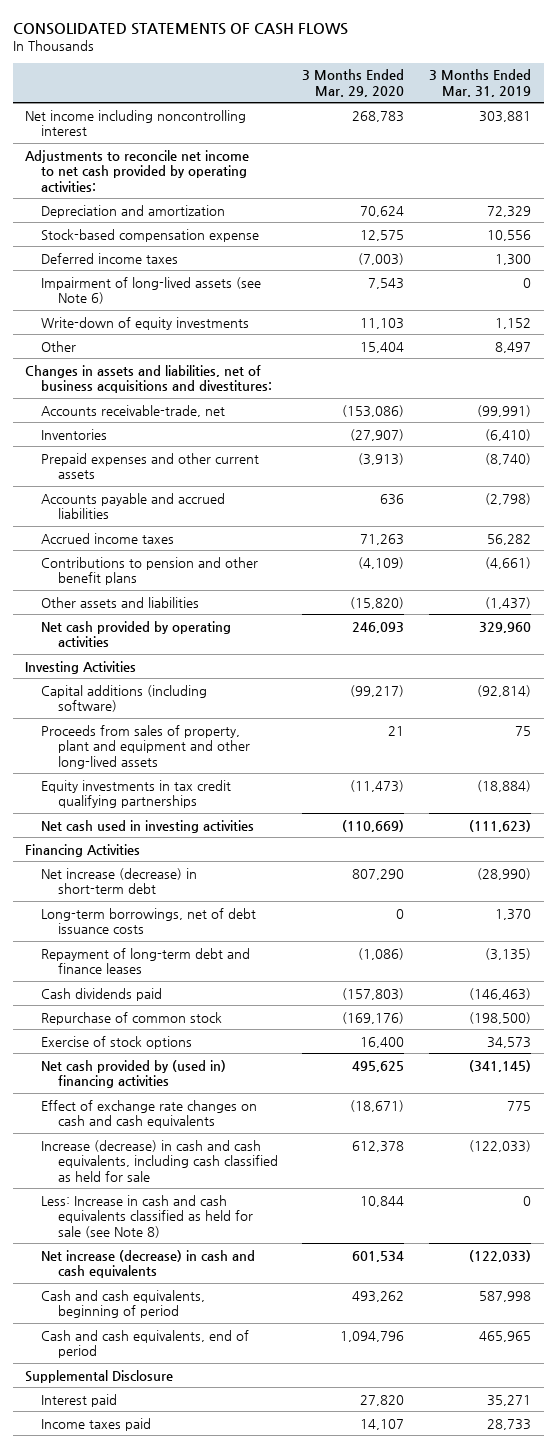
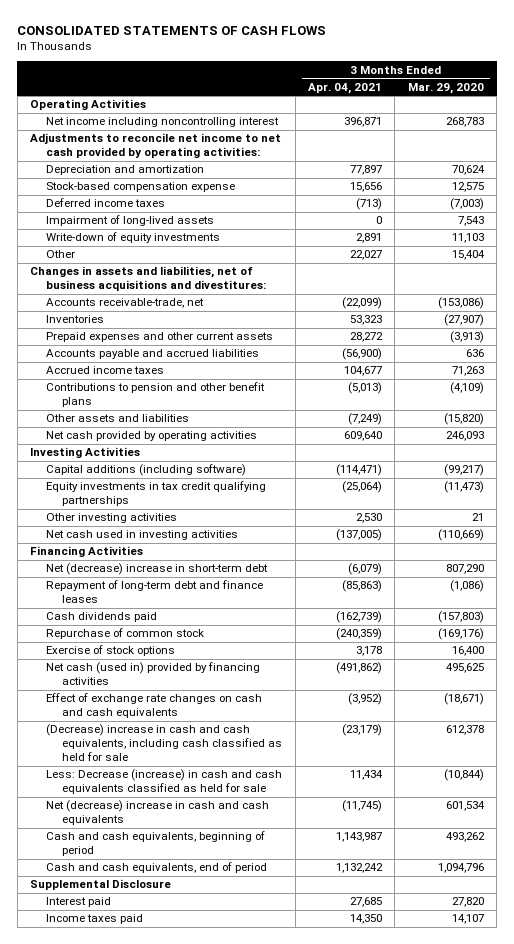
[429,69,532,97] 3 Months Ended Mar. 31, 2019 -> none
none -> [307,82,382,94] Apr. 04, 2021
none -> [29,99,146,111] Operating Activities
[41,276,262,305] Impairment of long-lived assets (see Note 6) -> [46,215,215,227] Impairment of long-lived assets
[41,724,250,769] Proceeds from sales of property, plant and equipment and other long-lived assets -> none
none -> [46,513,178,524] Other investing activities
[41,907,257,935] Long-term borrowings, net of debt issuance costs -> none
[41,867,198,895] Net increase (decrease) in short-term debt -> [46,563,269,576] Net (decrease) increase in short-term debt
[41,1059,227,1089] Net cash provided by (used in) financing activities -> [46,662,261,686] Net cash (used in) provided by financing activities
[41,1139,278,1182] Increase (decrease) in cash and cash equivalents, including cash classified as held for sale -> [46,724,283,762] (Decrease) increase in cash and cash equivalents, including cash classified as held for sale
[41,1194,253,1238] Less: Increase in cash and cash equivalents classified as held for sale (see Note 8) -> [46,769,283,795] Less: Decrease (increase) in cash and cash equivalents classified as held for sale
[360,1195,405,1207] 10,844 -> [443,769,484,782] (10,844)
[41,1249,256,1279] Net increase (decrease) in cash and cash equivalents -> [46,800,270,826] Net (decrease) increase in cash and cash equivalents

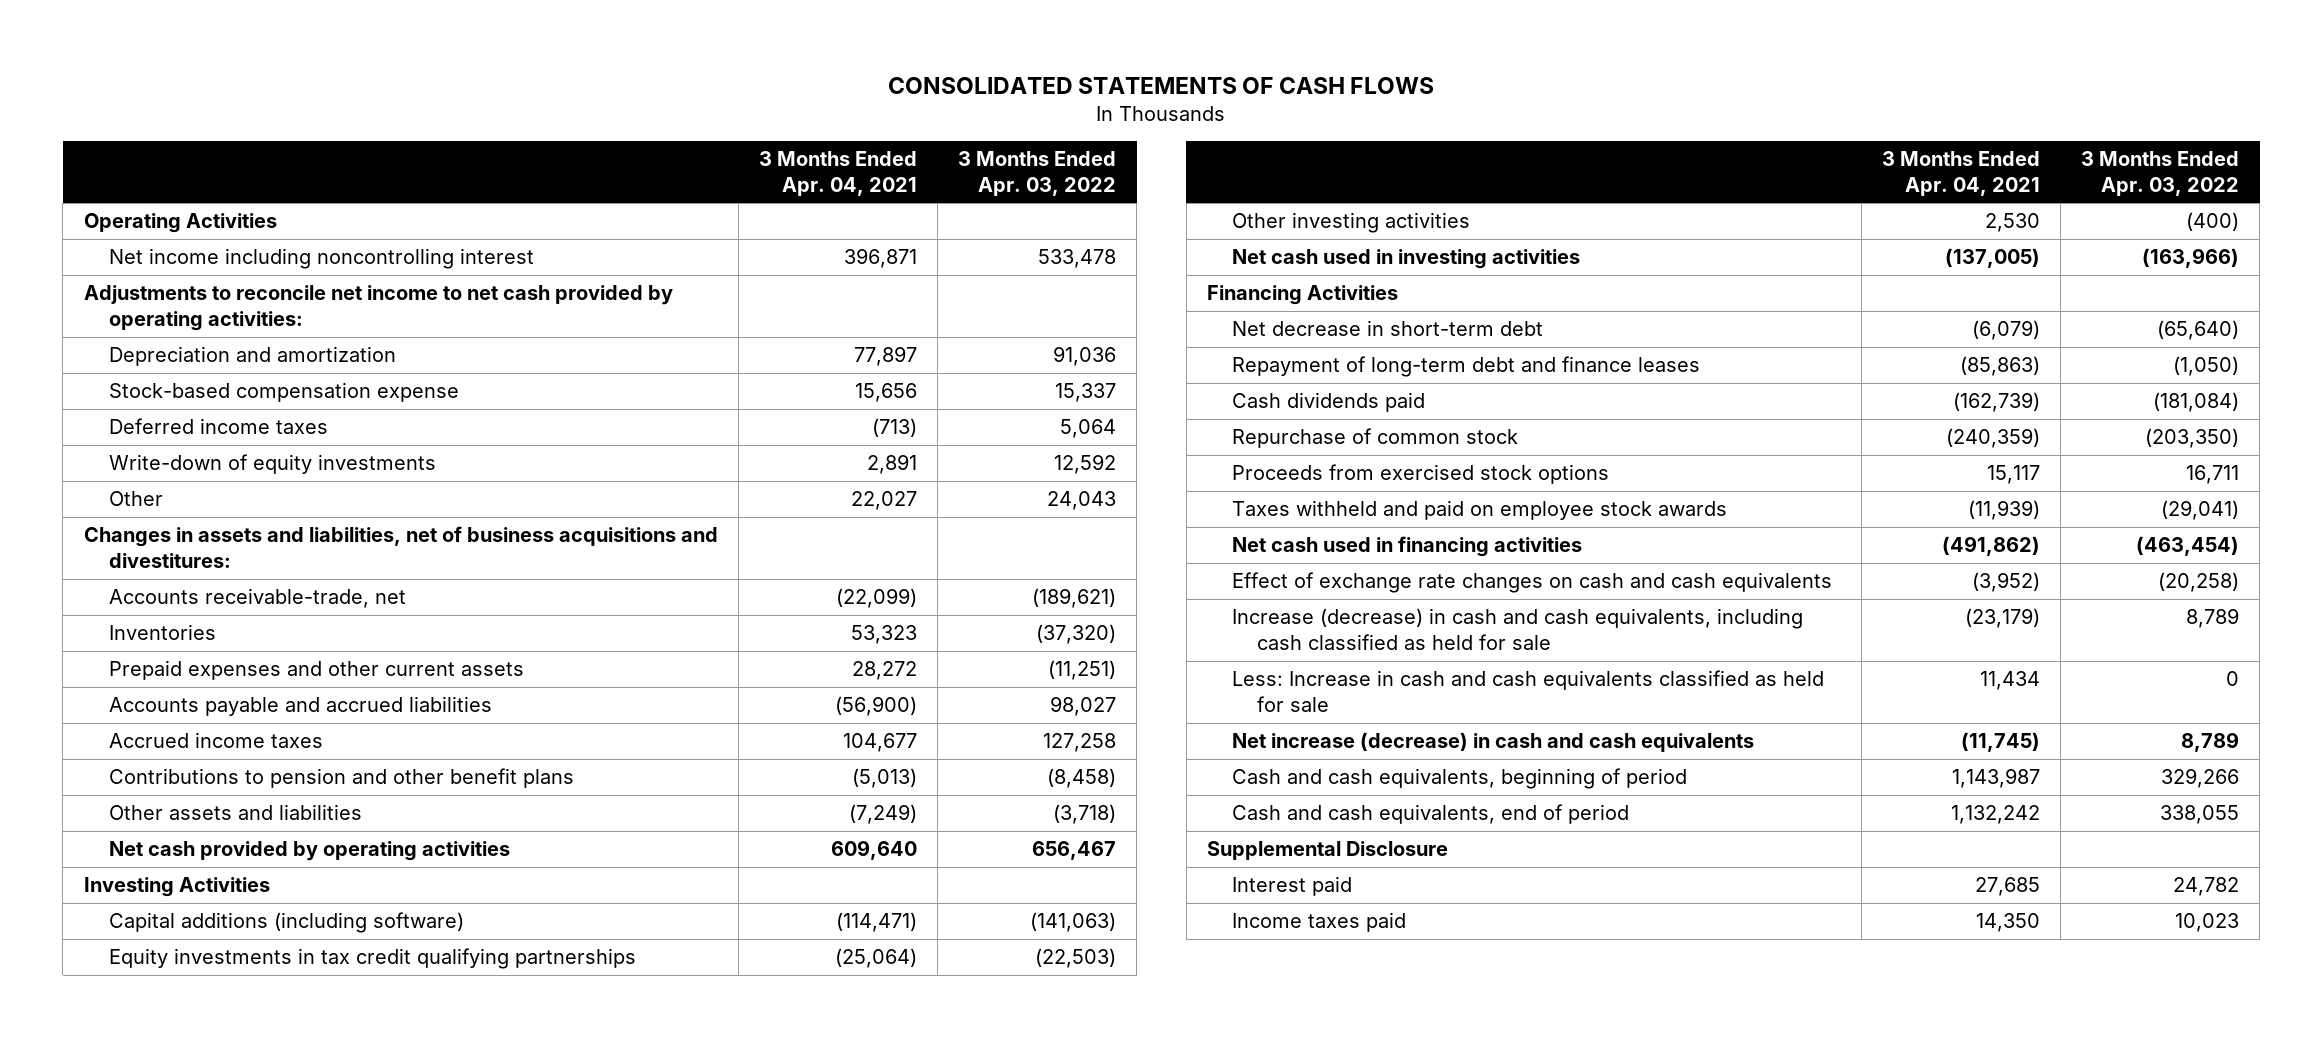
[407,82,484,94] Mar. 29, 2020 -> none
none -> [957,151,1116,196] 3 Months Ended Apr. 03, 2022
[46,215,215,227] Impairment of long-lived assets -> none
[46,563,269,576] Net (decrease) increase in short-term debt -> [1231,320,1543,337] Net decrease in short-term debt
[46,645,176,657] Exercise of stock options -> [1231,464,1609,485] Proceeds from exercised stock options
[355,646,382,657] 3,178 -> [1987,465,2041,485] 15,117
none -> [1231,500,1727,521] Taxes withheld and paid on employee stock awards
[46,662,261,686] Net cash (used in) provided by financing activities -> [1231,536,1582,558] Net cash used in financing activities
[46,724,283,762] (Decrease) increase in cash and cash equivalents, including cash classified as held for sale -> [1231,608,1803,650] Increase (decrease) in cash and cash equivalents, including cash classified as held for sale
[46,769,283,795] Less: Decrease (increase) in cash and cash equivalents classified as held for sale -> [1231,670,1824,712] Less: Increase in cash and cash equivalents classified as held for sale
[46,800,270,826] Net (decrease) increase in cash and cash equivalents -> [1231,732,1754,753] Net increase (decrease) in cash and cash equivalents

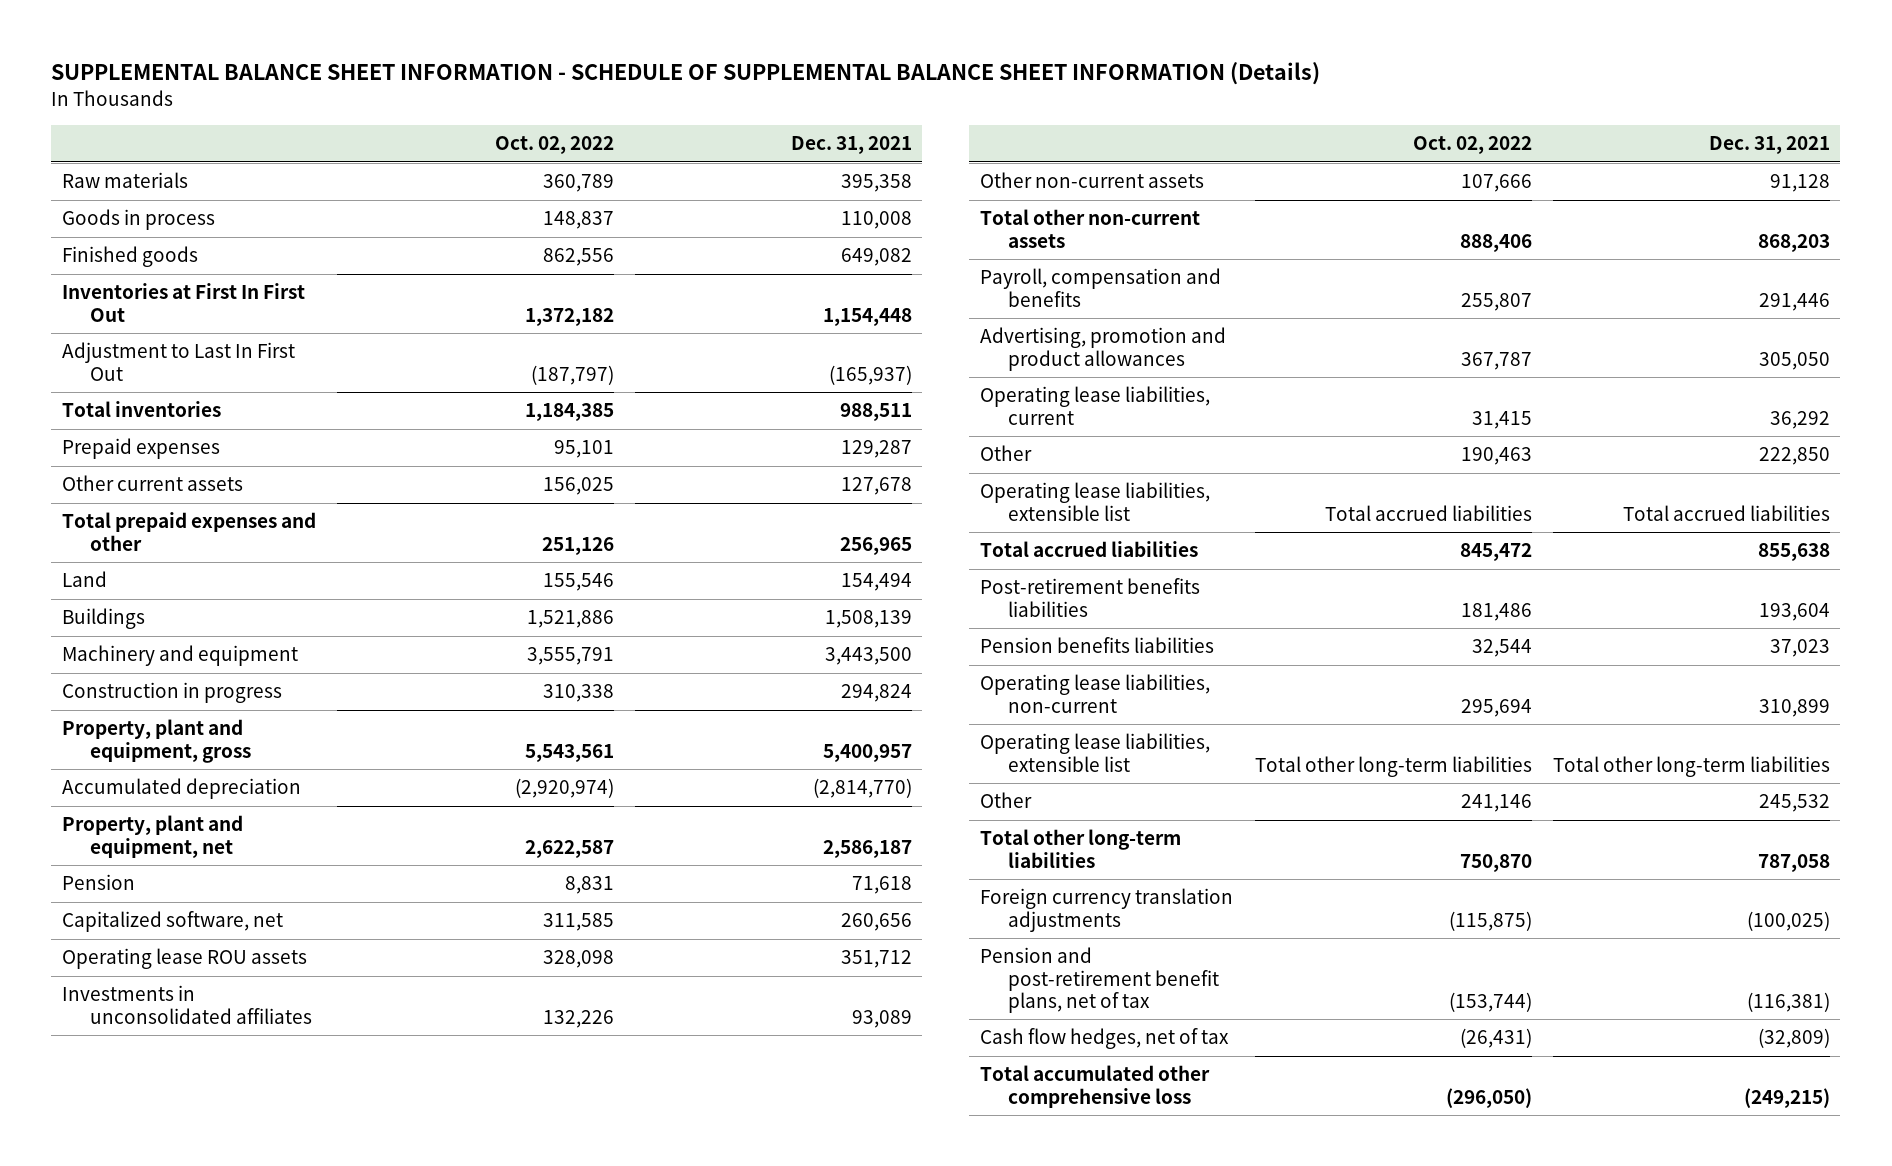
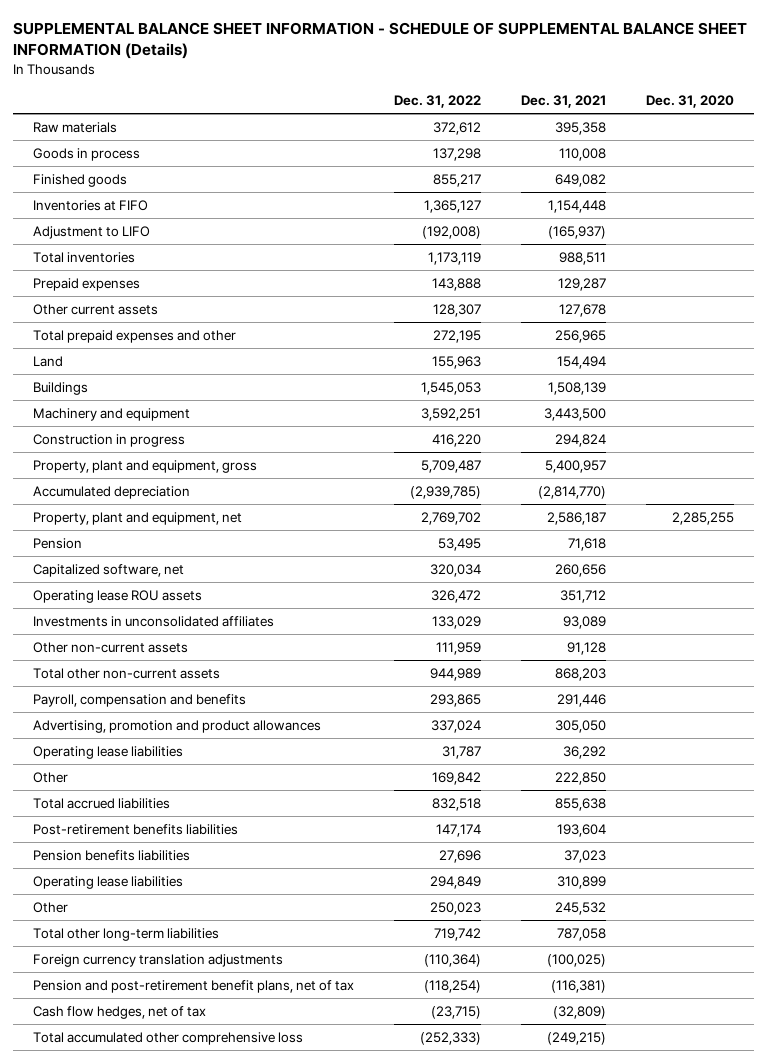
[494,136,614,155] Oct. 02, 2022 -> none
none -> [394,94,482,108] Dec. 31, 2022
none -> [646,94,735,108] Dec. 31, 2020
[61,283,305,322] Inventories at First In First Out -> [33,199,149,211] Inventories at FIFO
[61,342,295,381] Adjustment to Last In First Out -> [33,225,151,239] Adjustment to LIFO
[979,386,1210,425] Operating lease liabilities, current -> [33,745,184,759] Operating lease liabilities
[979,482,1210,521] Operating lease liabilities, extensible list -> none
[979,733,1210,772] Operating lease liabilities, extensible list -> none
[979,674,1210,713] Operating lease liabilities, non-current -> [33,875,184,889] Operating lease liabilities

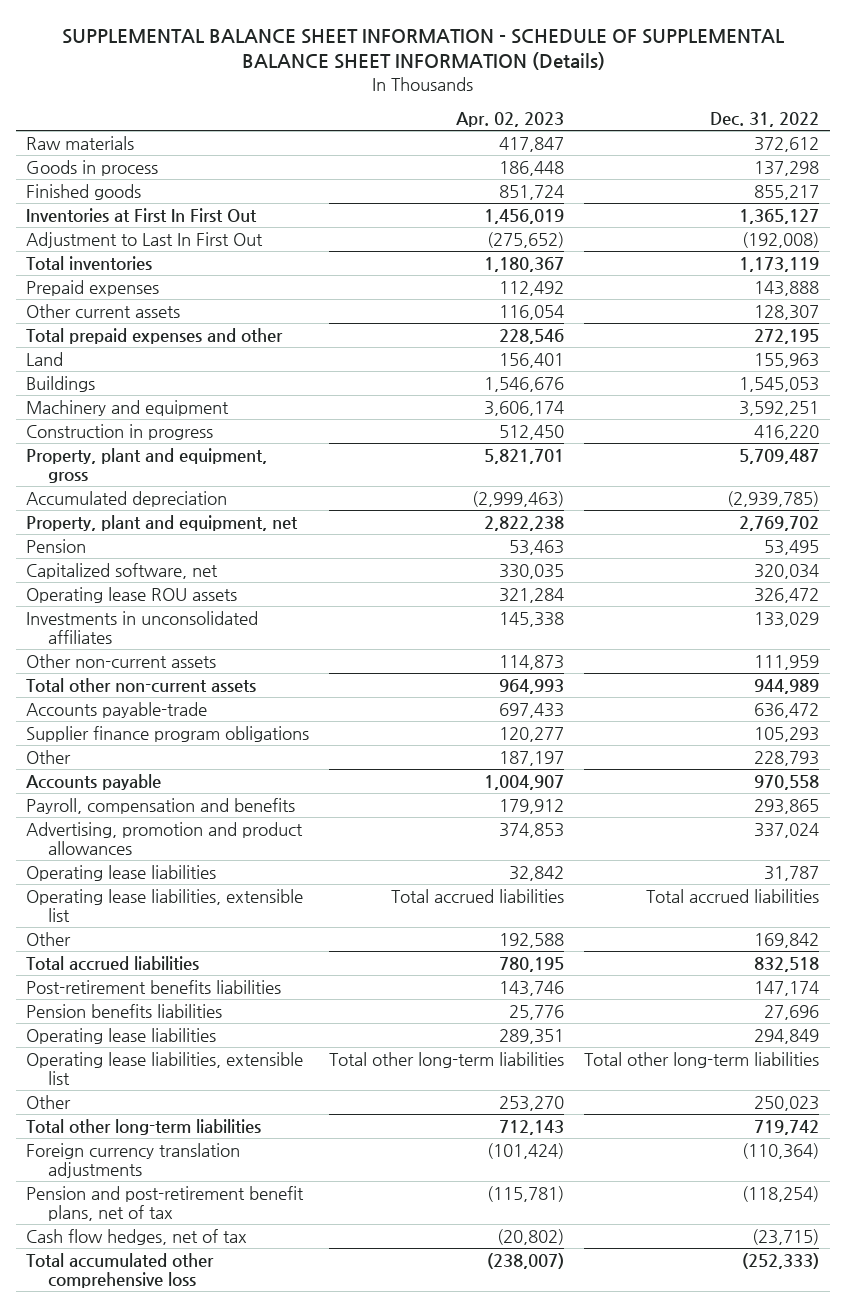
[521,94,607,108] Dec. 31, 2021 -> none
[646,94,735,108] Dec. 31, 2020 -> none
none -> [456,111,565,127] Apr. 02, 2023
[33,199,149,211] Inventories at FIFO -> [26,207,258,222] Inventories at First In First Out
[33,225,151,239] Adjustment to LIFO -> [26,231,264,248] Adjustment to Last In First Out
none -> [26,701,208,718] Accounts payable-trade
none -> [26,725,310,742] Supplier finance program obligations
none -> [26,749,72,764] Other
none -> [26,773,162,790] Accounts payable
none -> [26,888,304,922] Operating lease liabilities, extensible list
none -> [26,1051,304,1085] Operating lease liabilities, extensible list

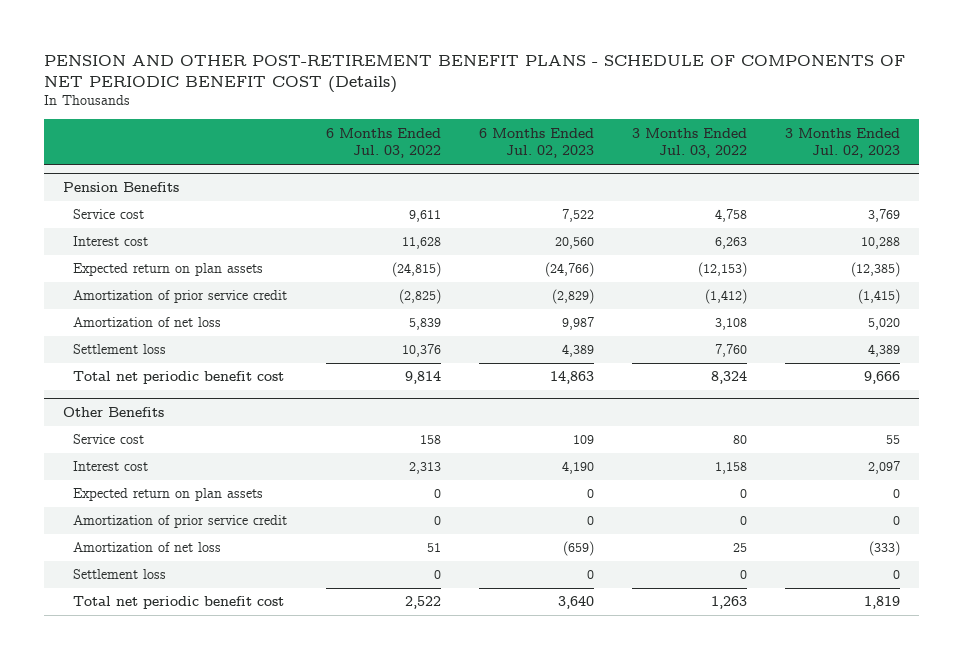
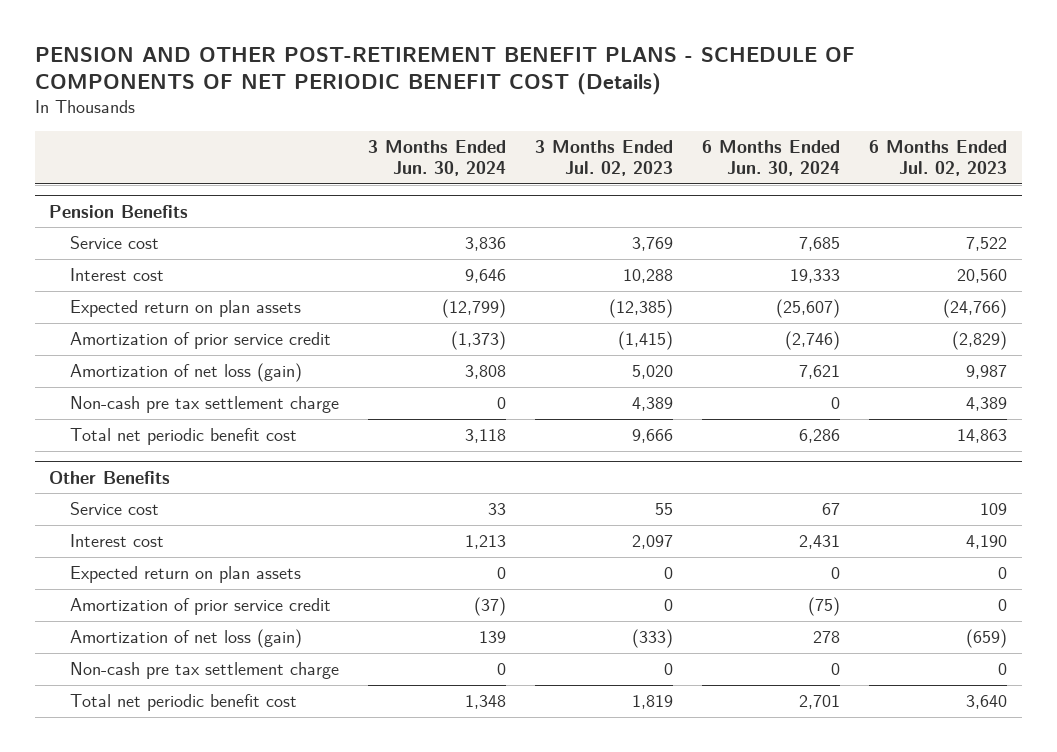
[325,127,441,159] 6 Months Ended Jul. 03, 2022 -> none
[632,127,748,159] 3 Months Ended Jul. 03, 2022 -> none
none -> [367,139,506,176] 3 Months Ended Jun. 30, 2024
none -> [702,139,841,176] 6 Months Ended Jun. 30, 2024
[73,317,222,328] Amortization of net loss -> [69,363,302,383] Amortization of net loss (gain)
[73,344,167,355] Settlement loss -> [69,396,339,414] Non-cash pre tax settlement charge
[73,542,222,553] Amortization of net loss -> [69,629,302,649] Amortization of net loss (gain)
[73,569,167,580] Settlement loss -> [69,662,339,680] Non-cash pre tax settlement charge

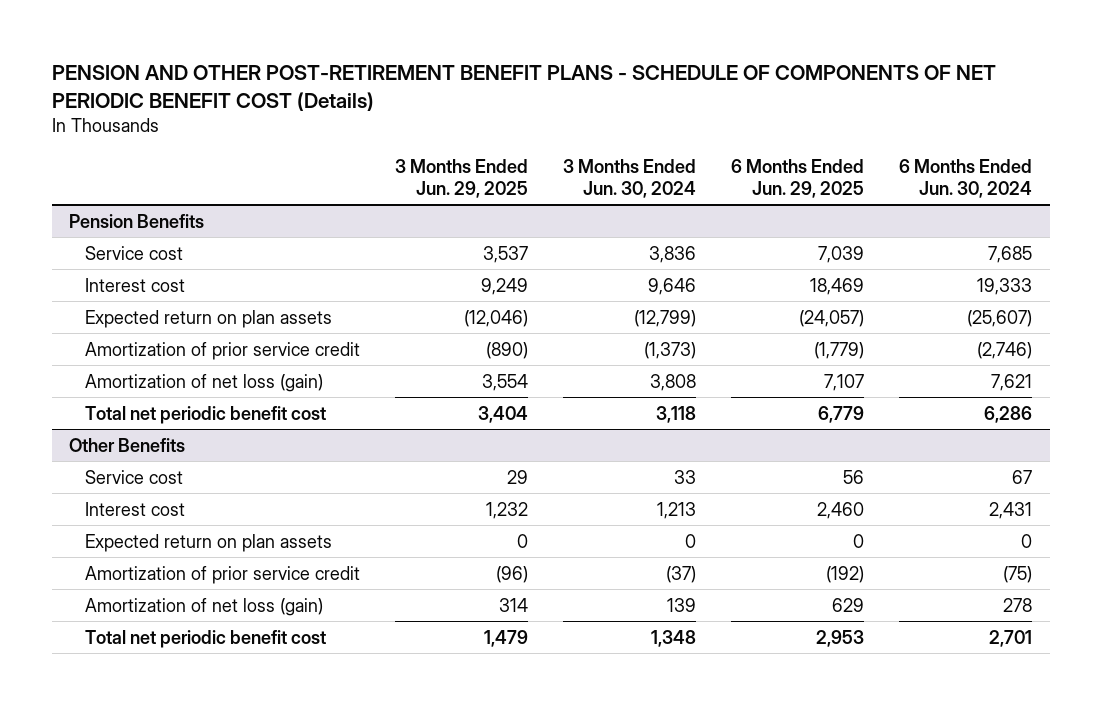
[535,139,674,176] 3 Months Ended Jul. 02, 2023 -> none
[869,139,1008,176] 6 Months Ended Jul. 02, 2023 -> none
none -> [394,158,528,198] 3 Months Ended Jun. 29, 2025
none -> [731,158,865,198] 6 Months Ended Jun. 29, 2025
[69,396,339,414] Non-cash pre tax settlement charge -> none
[69,662,339,680] Non-cash pre tax settlement charge -> none

